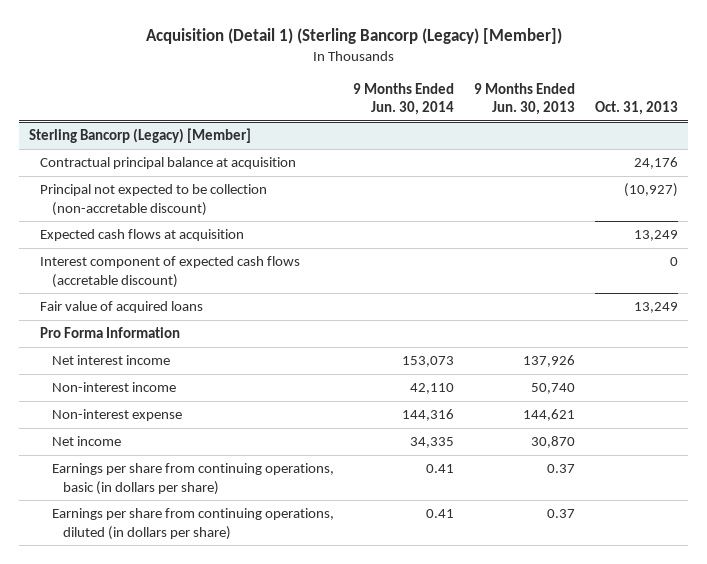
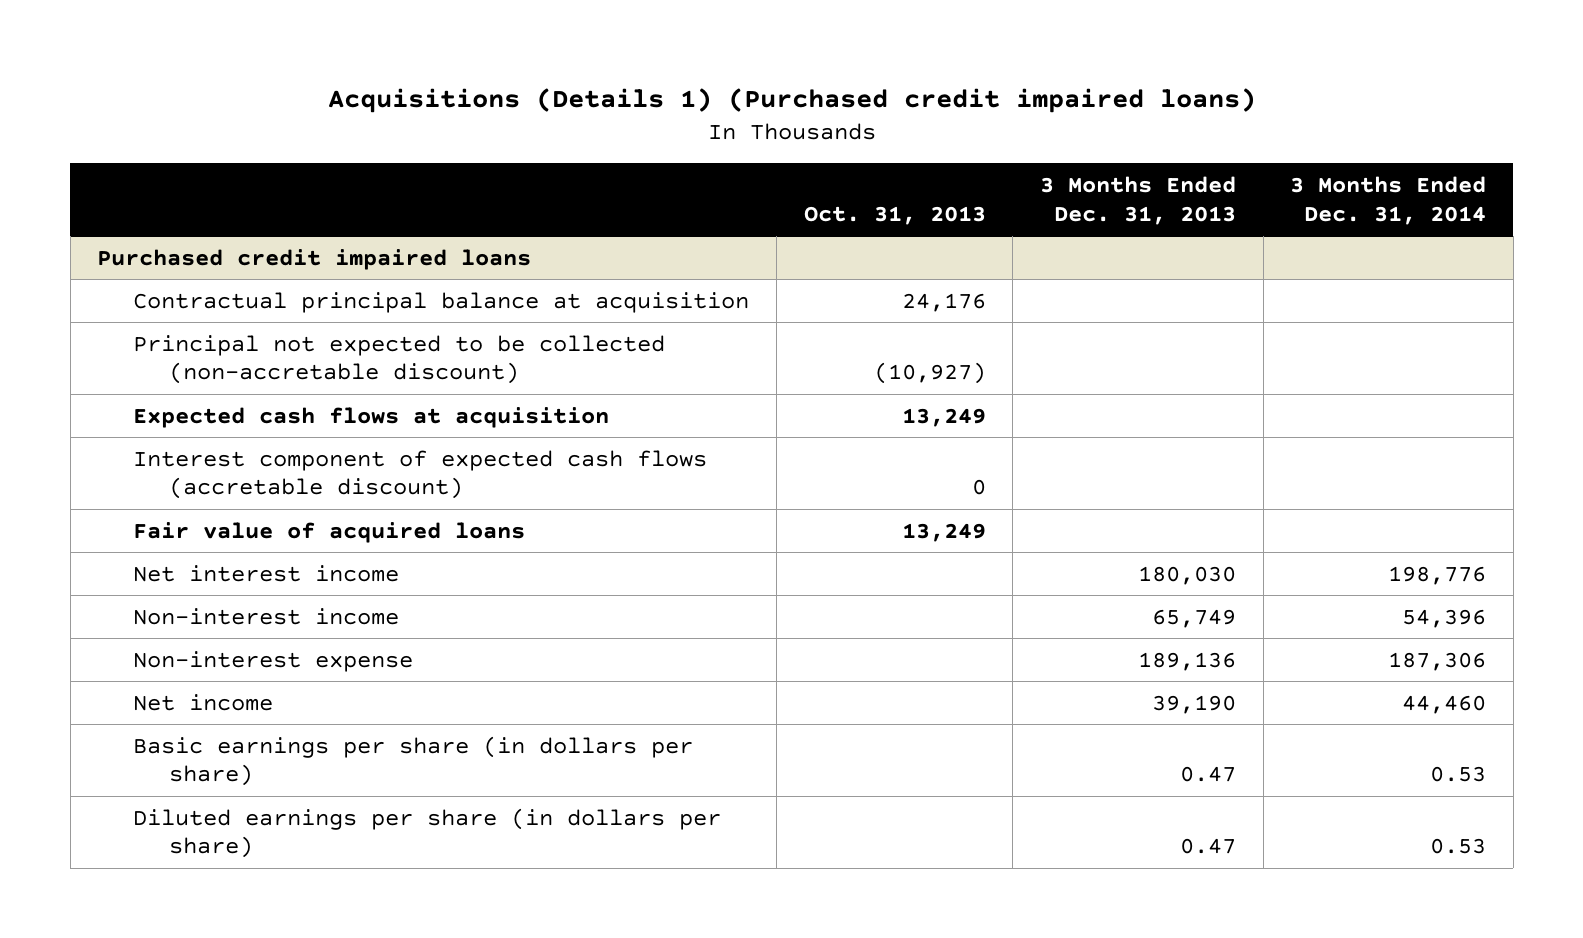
[145,28,562,45] Acquisition (Detail 1) (Sterling Bancorp (Legacy) [Member]) -> [327,88,1256,114] Acquisitions (Details 1) (Purchased credit impaired loans)
[353,82,455,115] 9 Months Ended Jun. 30, 2014 -> none
[474,82,576,115] 9 Months Ended Jun. 30, 2013 -> none
none -> [1039,176,1236,225] 3 Months Ended Dec. 31, 2013
none -> [1290,176,1487,225] 3 Months Ended Dec. 31, 2014
[29,128,252,144] Sterling Bancorp (Legacy) [Member] -> [97,248,532,270] Purchased credit impaired loans
[40,184,268,216] Principal not expected to be collection (non-accretable discount) -> [133,334,666,385] Principal not expected to be collected (non-accretable discount)
[40,327,181,339] Pro Forma Information -> none
[51,463,334,495] Earnings per share from continuing operations, basic (in dollars per share) -> [133,735,694,787] Basic earnings per share (in dollars per share)
[51,508,334,540] Earnings per share from continuing operations, diluted (in dollars per share) -> [133,807,722,859] Diluted earnings per share (in dollars per share)

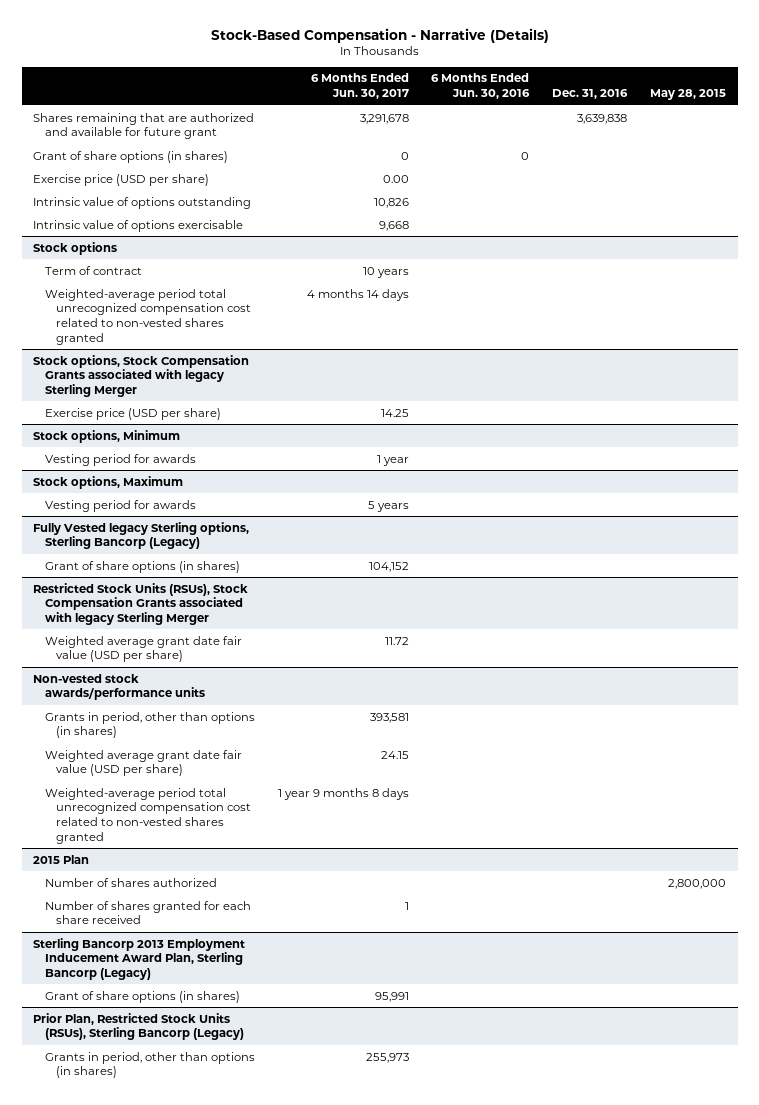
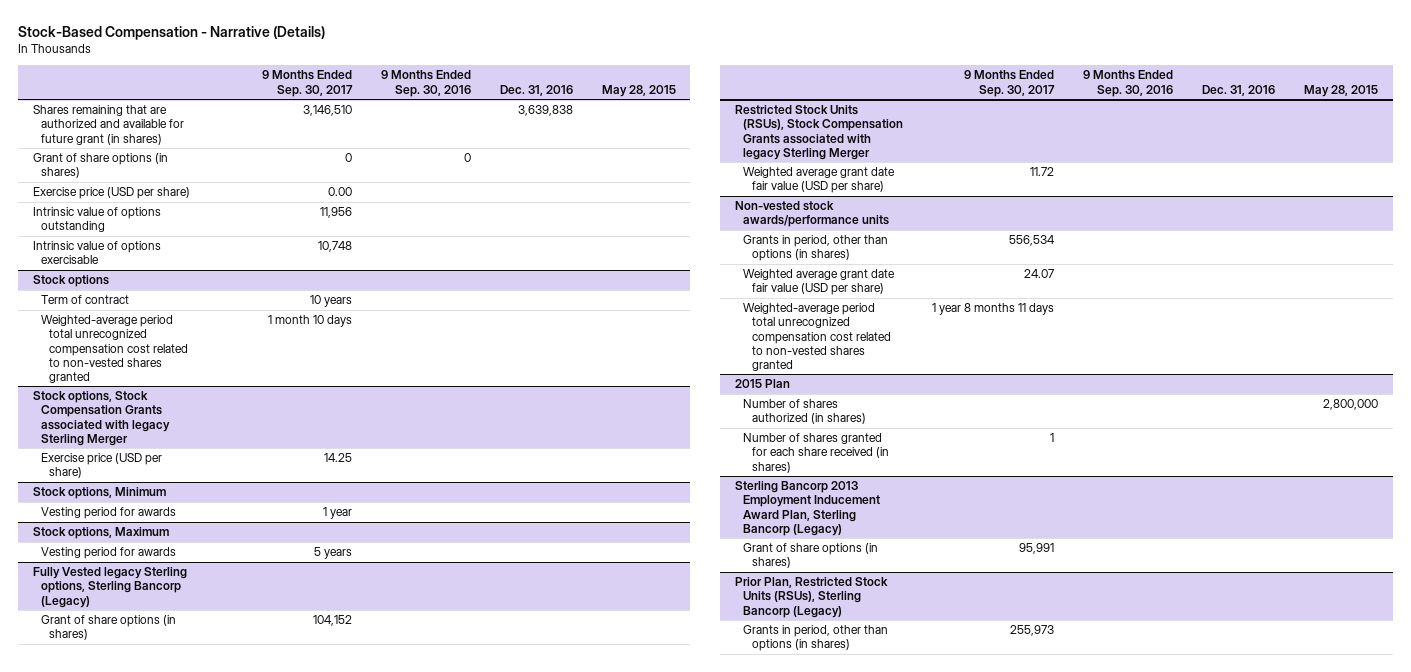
[310,73,409,100] 6 Months Ended Jun. 30, 2017 -> none
[431,73,531,100] 6 Months Ended Jun. 30, 2016 -> none
none -> [261,70,353,97] 9 Months Ended Sep. 30, 2017
none -> [380,70,471,97] 9 Months Ended Sep. 30, 2016
[33,112,255,140] Shares remaining that are authorized and available for future grant -> [32,105,184,145] Shares remaining that are authorized and available for future grant (in shares)
[44,877,217,887] Number of shares authorized -> [743,399,866,425] Number of shares authorized (in shares)
[44,900,251,925] Number of shares granted for each share received -> [743,433,889,473] Number of shares granted for each share received (in shares)

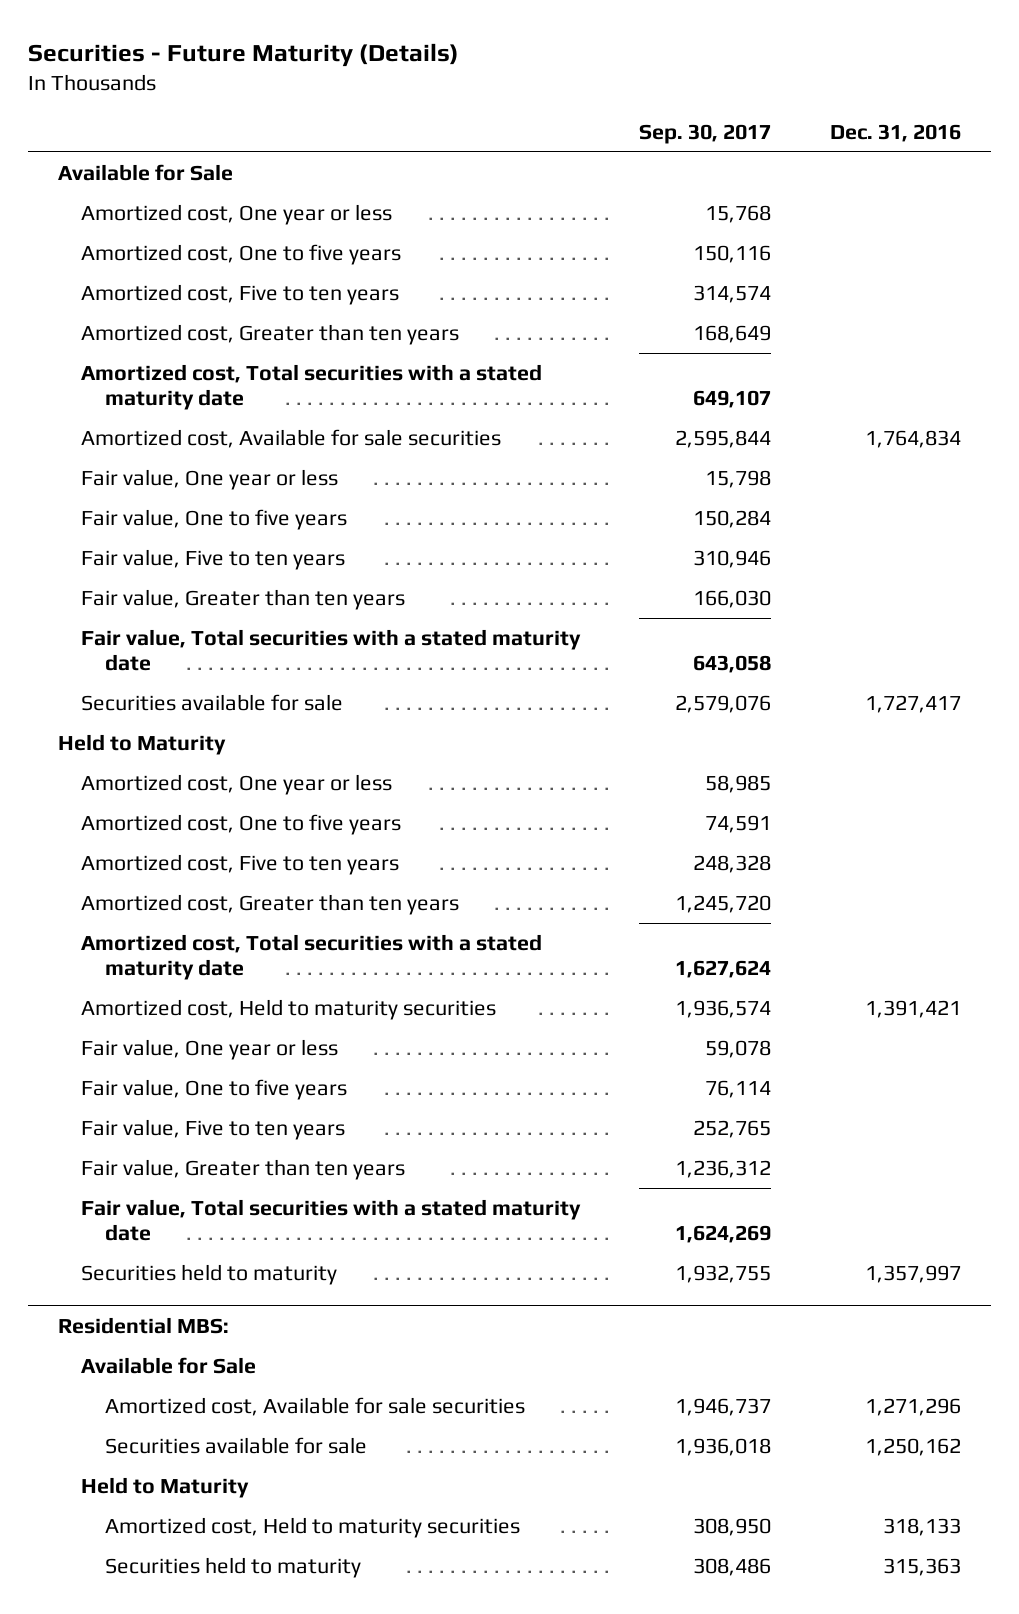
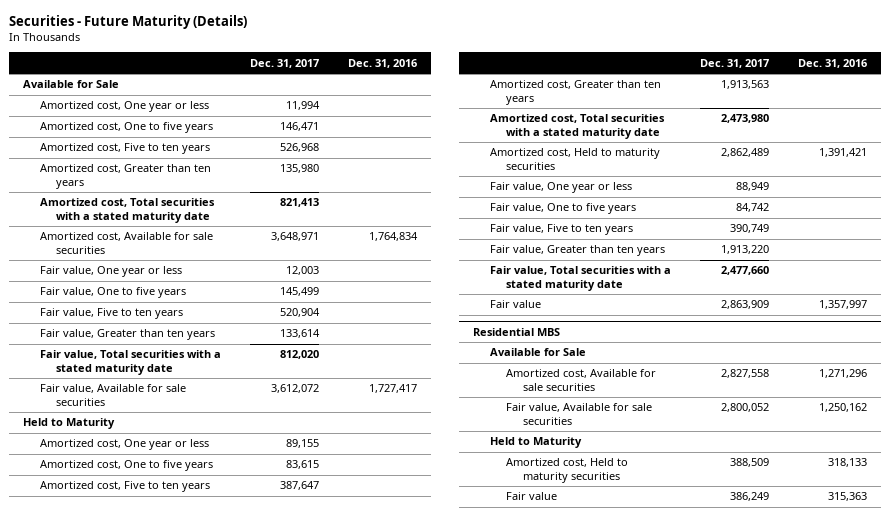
[639,123,772,144] Sep. 30, 2017 -> none
none -> [249,58,319,68] Dec. 31, 2017
[81,694,344,712] Securities available for sale -> [39,384,186,406] Fair value, Available for sale securities
[81,1264,338,1286] Securities held to maturity -> [489,300,541,309] Fair value
[57,1316,229,1334] Residential MBS: -> [473,328,561,337] Residential MBS
[104,1437,367,1455] Securities available for sale -> [506,403,653,425] Fair value, Available for sale securities
[104,1557,361,1579] Securities held to maturity -> [506,492,558,501] Fair value

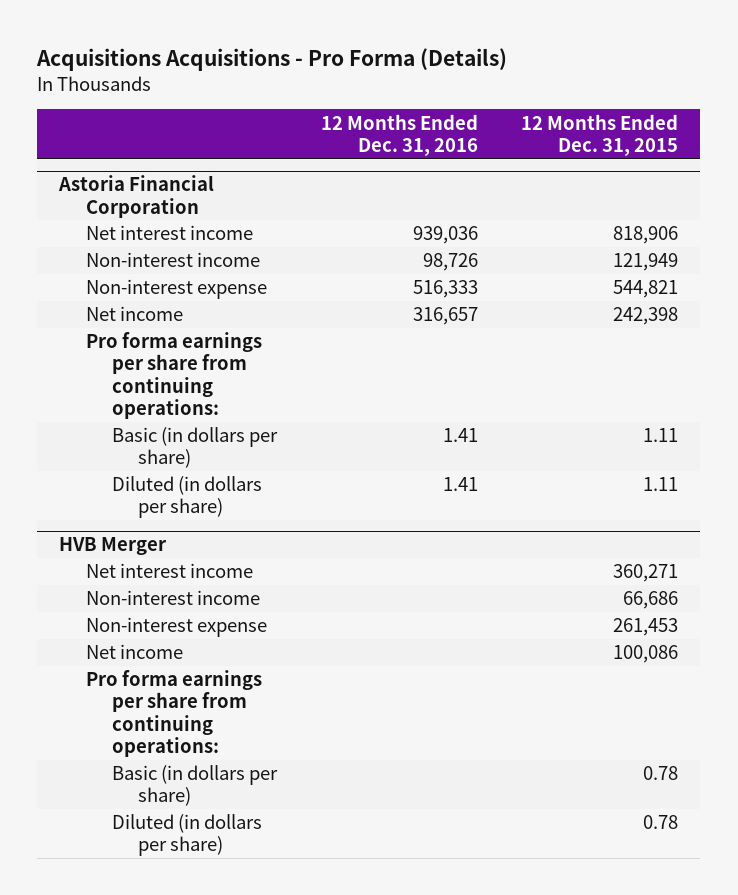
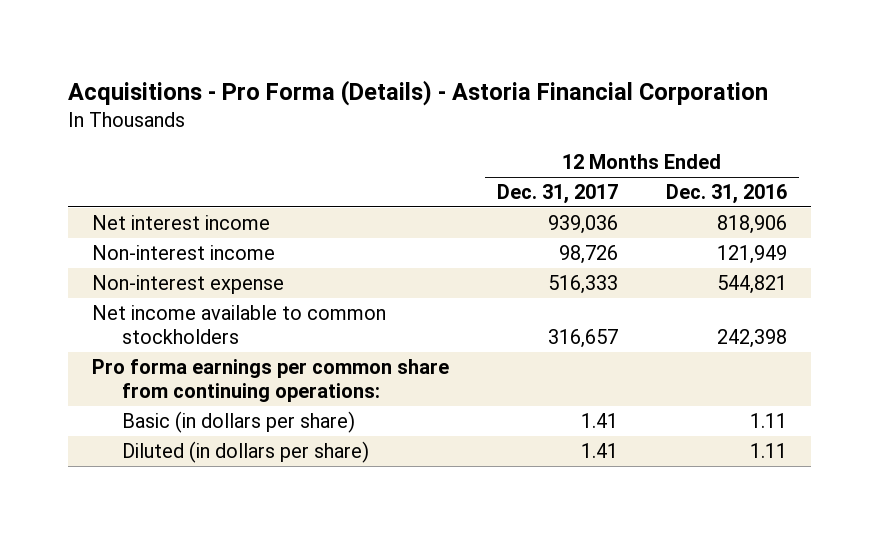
[36,48,508,72] Acquisitions Acquisitions - Pro Forma (Details) -> [68,79,769,106] Acquisitions - Pro Forma (Details) - Astoria Financial Corporation
[521,113,679,156] 12 Months Ended Dec. 31, 2015 -> none
none -> [497,184,619,205] Dec. 31, 2017
[58,175,215,218] Astoria Financial Corporation -> none
[85,225,253,241] Net interest income -> none
[85,252,260,268] Non-interest income -> none
[85,279,267,300] Non-interest expense -> none
[85,306,183,322] Net income -> none
[85,332,262,419] Pro forma earnings per share from continuing operations: -> none
[111,427,278,469] Basic (in dollars per share) -> none
[111,476,262,519] Diluted (in dollars per share) -> none
[59,537,168,556] HVB Merger -> none
[85,563,253,579] Net interest income -> none
[85,590,260,606] Non-interest income -> none
[85,617,267,638] Non-interest expense -> none
[85,644,183,660] Net income -> none
[85,670,262,757] Pro forma earnings per share from continuing operations: -> none
[111,765,278,807] Basic (in dollars per share) -> none
[111,814,262,857] Diluted (in dollars per share) -> none
none -> [92,215,271,231] Net interest income
none -> [92,245,276,261] Non-interest income
none -> [92,275,285,295] Non-interest expense
none -> [92,305,387,345] Net income available to common stockholders
none -> [92,359,450,403] Pro forma earnings per common share from continuing operations:
none -> [121,411,355,434] Basic (in dollars per share)
none -> [121,441,369,464] Diluted (in dollars per share)

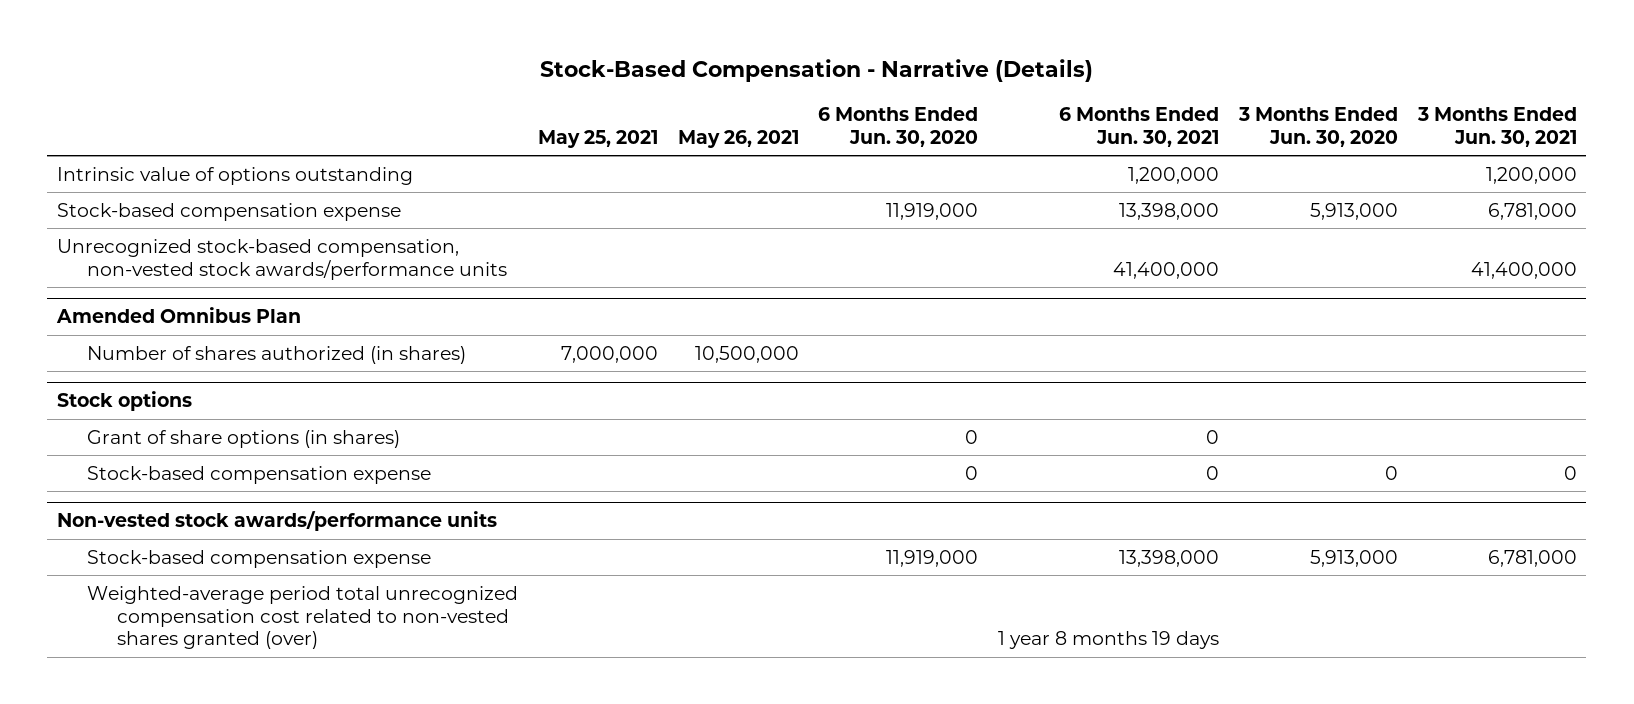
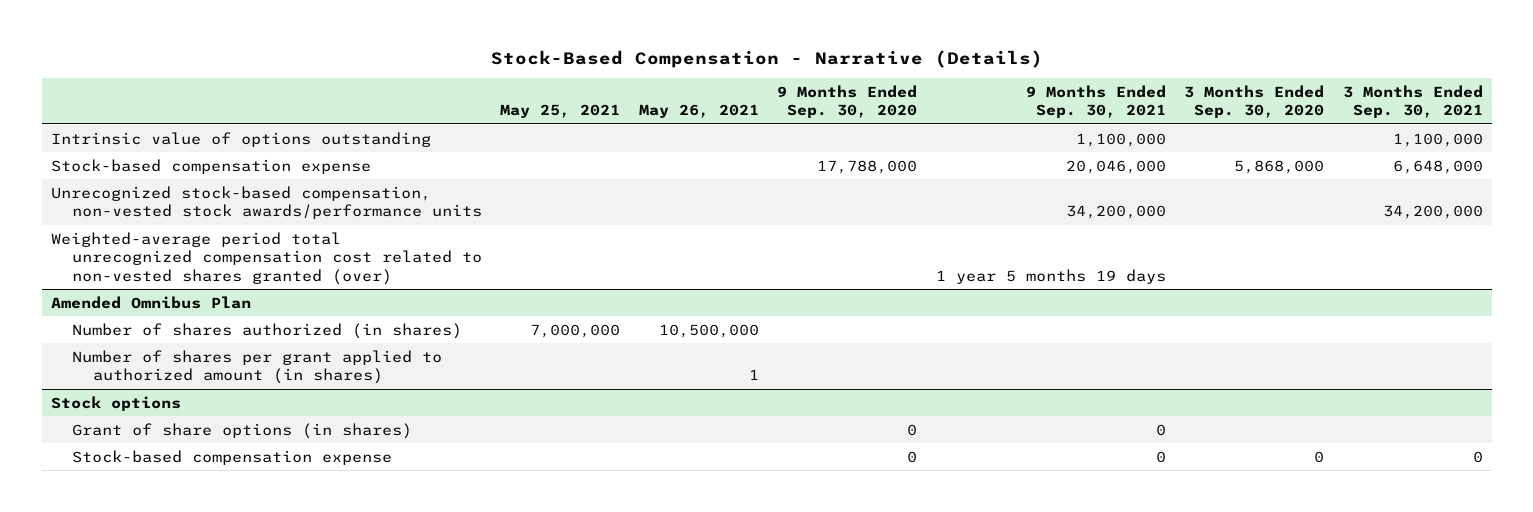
[818,107,979,148] 6 Months Ended Jun. 30, 2020 -> none
[1059,107,1220,148] 6 Months Ended Jun. 30, 2021 -> none
[1237,107,1398,148] 3 Months Ended Jun. 30, 2020 -> none
[1416,107,1577,148] 3 Months Ended Jun. 30, 2021 -> none
none -> [777,84,918,119] 9 Months Ended Sep. 30, 2020
none -> [1025,84,1166,119] 9 Months Ended Sep. 30, 2021
none -> [1184,84,1325,119] 3 Months Ended Sep. 30, 2020
none -> [1342,84,1483,119] 3 Months Ended Sep. 30, 2021
none -> [50,231,483,285] Weighted-average period total unrecognized compensation cost related to non-vested shares granted (over)
none -> [72,349,443,385] Number of shares per grant applied to authorized amount (in shares)
[57,511,498,532] Non-vested stock awards/performance units -> none
[87,549,432,568] Stock-based compensation expense -> none
[87,585,519,650] Weighted-average period total unrecognized compensation cost related to non-vested shares granted (over) -> none

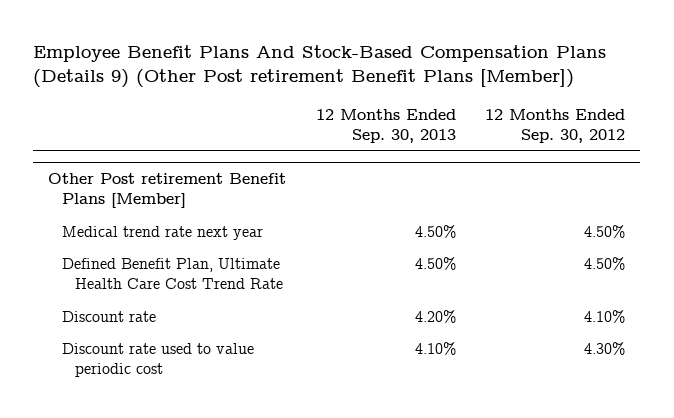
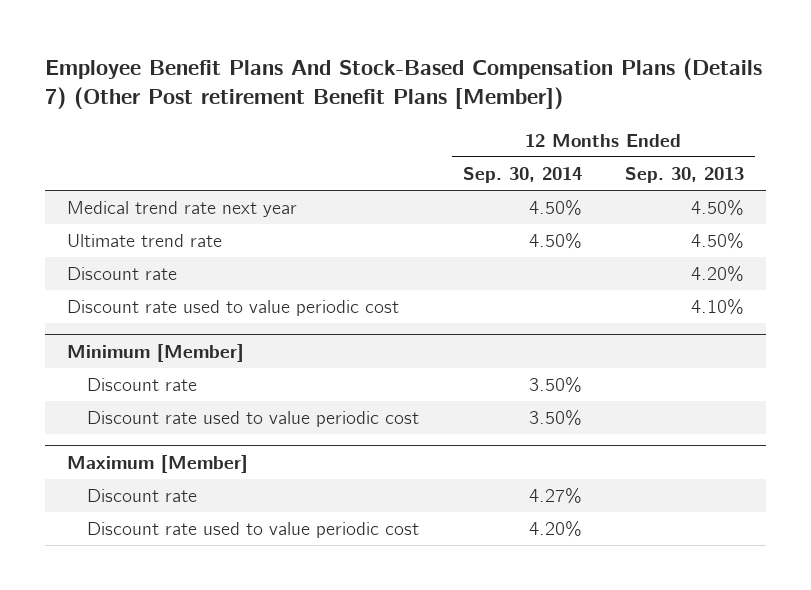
[33,44,607,89] Employee Benefit Plans And Stock-Based Compensation Plans (Details 9) (Other Post retirement Benefit Plans [Member]) -> [44,57,762,110] Employee Benefit Plans And Stock-Based Compensation Plans (Details 7) (Other Post retirement Benefit Plans [Member])
[485,108,626,144] 12 Months Ended Sep. 30, 2012 -> none
none -> [462,167,582,184] Sep. 30, 2014
[48,172,287,209] Other Post retirement Benefit Plans [Member] -> none
[61,257,284,289] Defined Benefit Plan, Ultimate Health Care Cost Trend Rate -> [66,234,222,248] Ultimate trend rate
none -> [66,343,244,362] Minimum [Member]
none -> [86,378,197,392] Discount rate
none -> [86,411,419,428] Discount rate used to value periodic cost
none -> [66,454,248,473] Maximum [Member]
none -> [86,489,197,503] Discount rate
none -> [86,522,419,539] Discount rate used to value periodic cost

